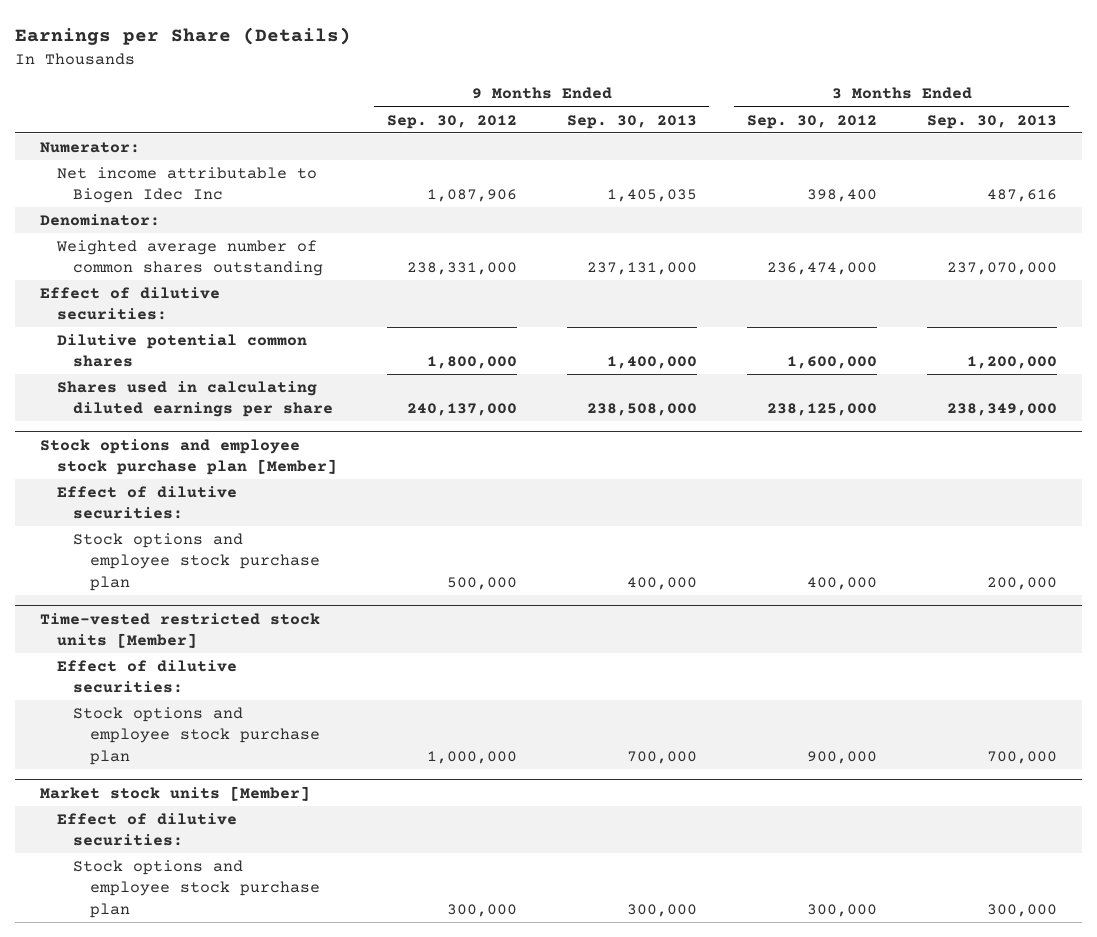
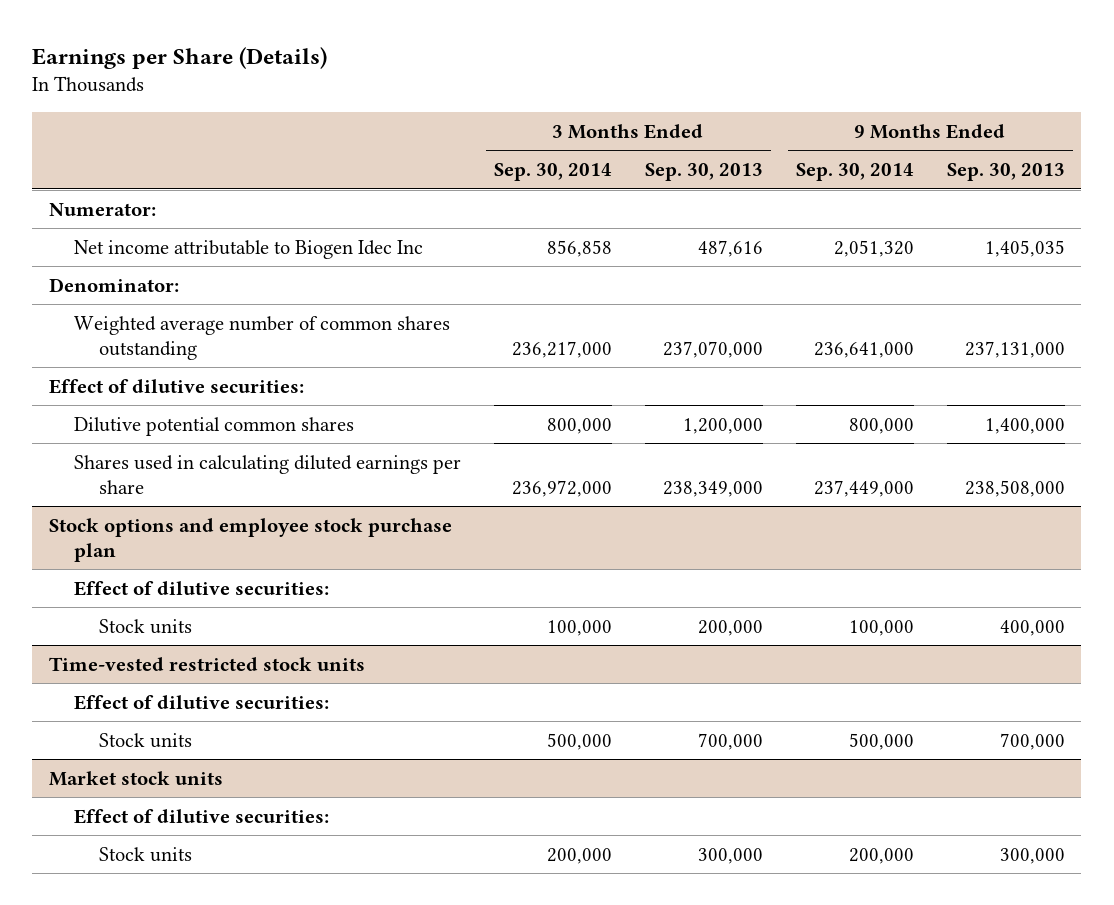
[386,114,517,129] Sep. 30, 2012 -> none
[746,114,877,129] Sep. 30, 2012 -> none
none -> [493,163,612,182] Sep. 30, 2014
none -> [795,163,914,182] Sep. 30, 2014
[40,438,337,475] Stock options and employee stock purchase plan [Member] -> [48,517,452,562] Stock options and employee stock purchase plan
[73,532,320,591] Stock options and employee stock purchase plan -> [98,618,192,634] Stock units
[40,612,321,648] Time-vested restricted stock units [Member] -> [48,656,365,671] Time-vested restricted stock units
[73,706,320,765] Stock options and employee stock purchase plan -> [98,732,192,748] Stock units
[40,785,311,801] Market stock units [Member] -> [48,770,223,786] Market stock units
[73,859,320,918] Stock options and employee stock purchase plan -> [98,846,192,862] Stock units

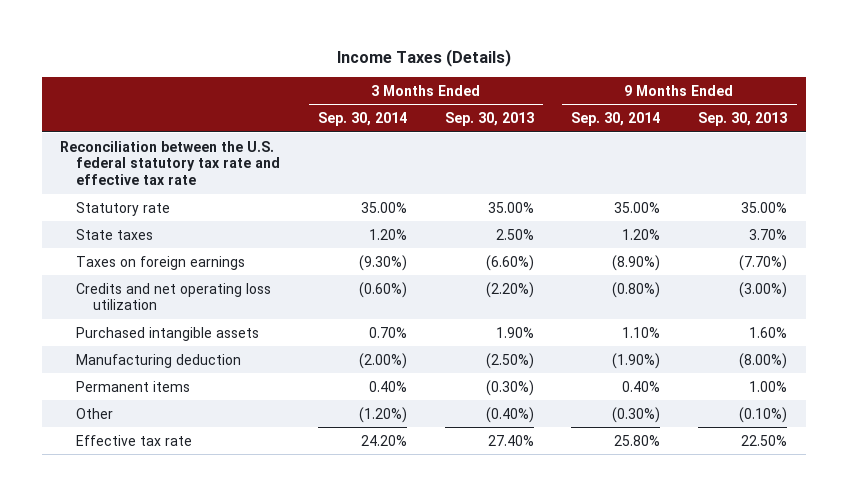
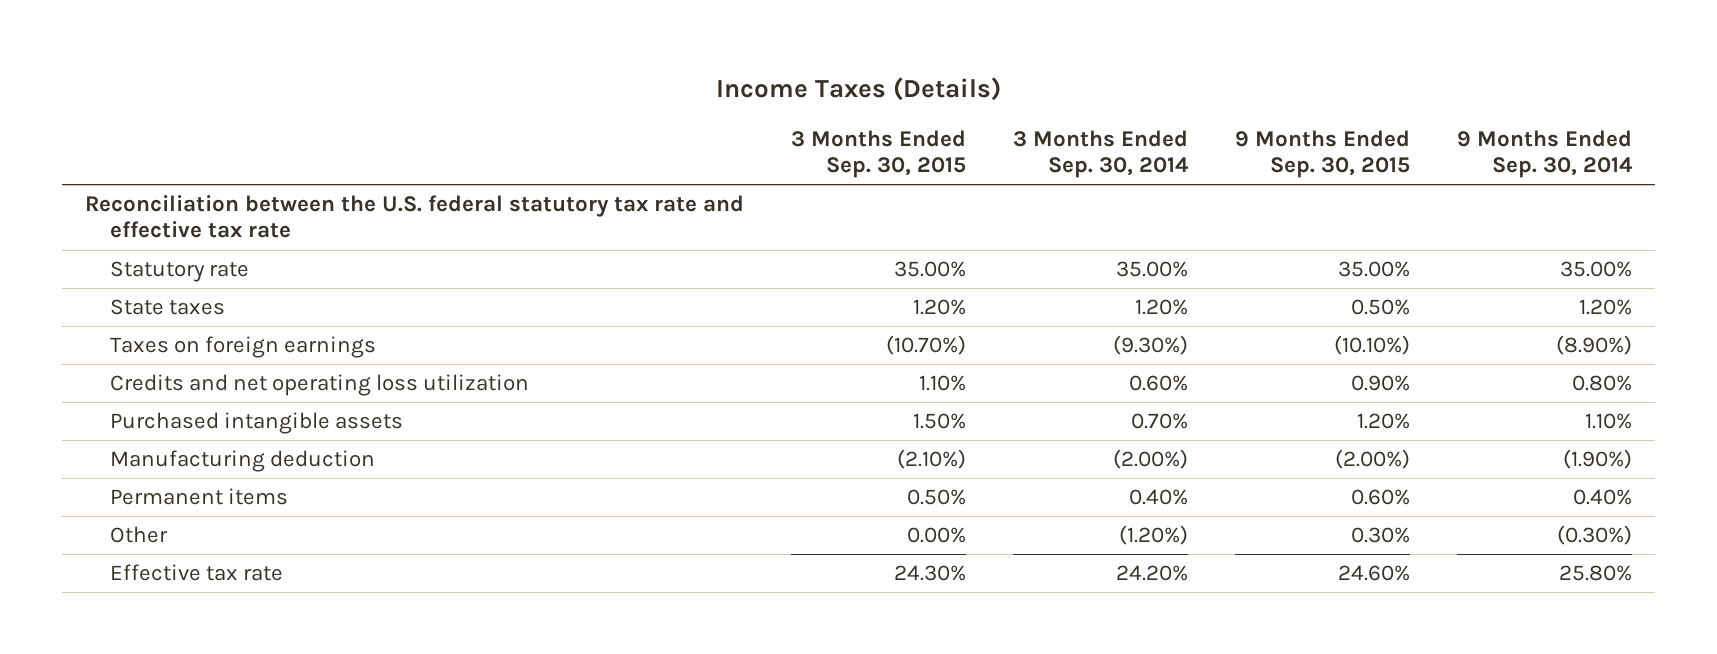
[444,112,534,127] Sep. 30, 2013 -> none
[698,112,788,127] Sep. 30, 2013 -> none
none -> [791,129,967,179] 3 Months Ended Sep. 30, 2015
none -> [1234,129,1410,179] 9 Months Ended Sep. 30, 2015
[359,281,408,298] (0.60%) -> [1129,375,1189,392] 0.60%
[612,281,661,298] (0.80%) -> [1571,375,1632,392] 0.80%

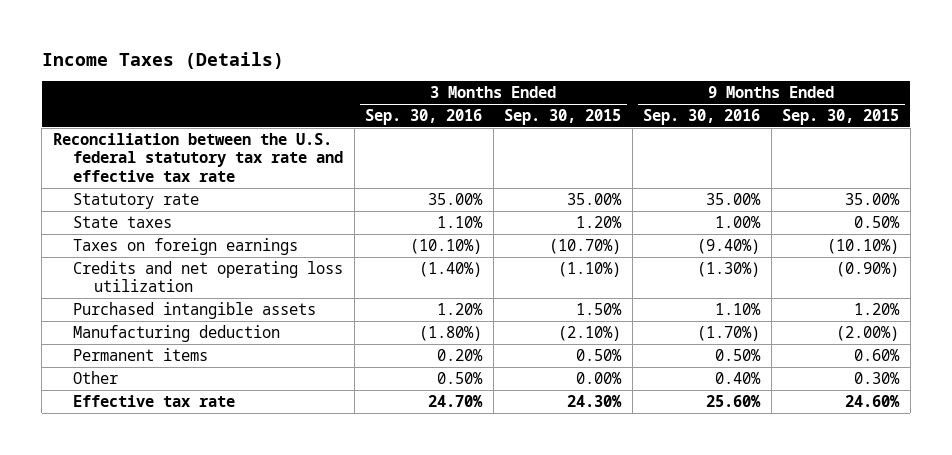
[1013,129,1190,179] 3 Months Ended Sep. 30, 2014 -> none
[1456,129,1633,179] 9 Months Ended Sep. 30, 2014 -> none
none -> [365,109,483,126] Sep. 30, 2016
none -> [643,109,761,126] Sep. 30, 2016
[919,375,967,392] 1.10% -> [558,261,622,277] (1.10%)
[1350,375,1410,392] 0.90% -> [836,261,900,277] (0.90%)

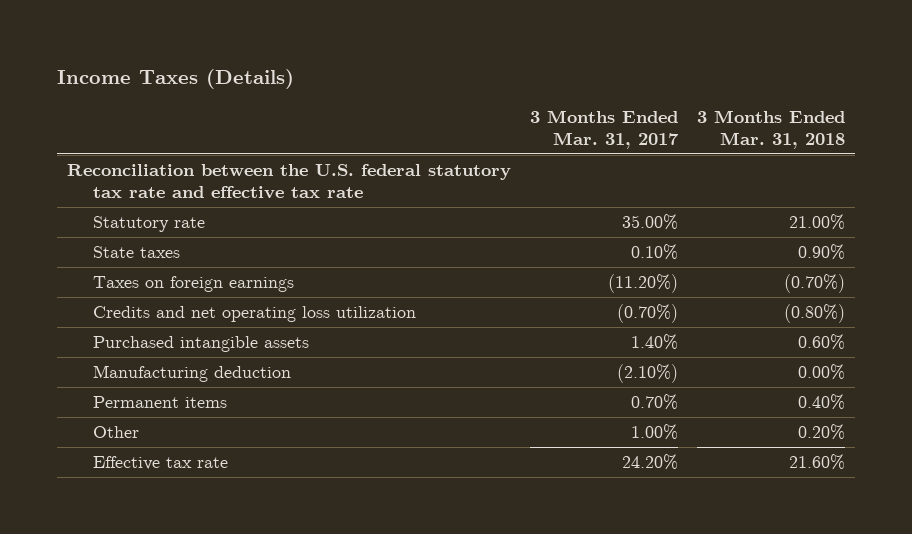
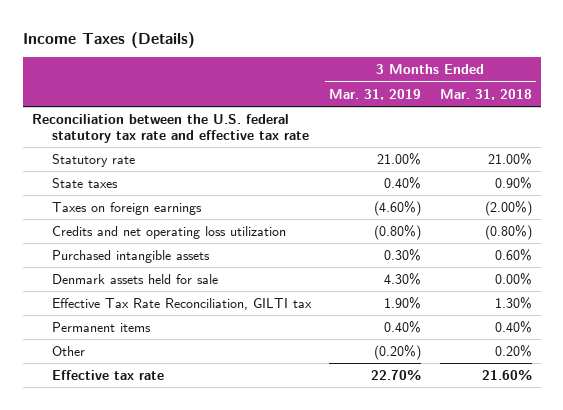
[530,109,680,149] 3 Months Ended Mar. 31, 2017 -> none
none -> [329,88,422,100] Mar. 31, 2019
[784,274,846,294] (0.70%) -> [484,200,532,216] (2.00%)
[92,365,291,383] Manufacturing deduction -> none
none -> [52,273,219,284] Denmark assets held for sale
none -> [52,297,313,310] Effective Tax Rate Reconciliation, GILTI tax

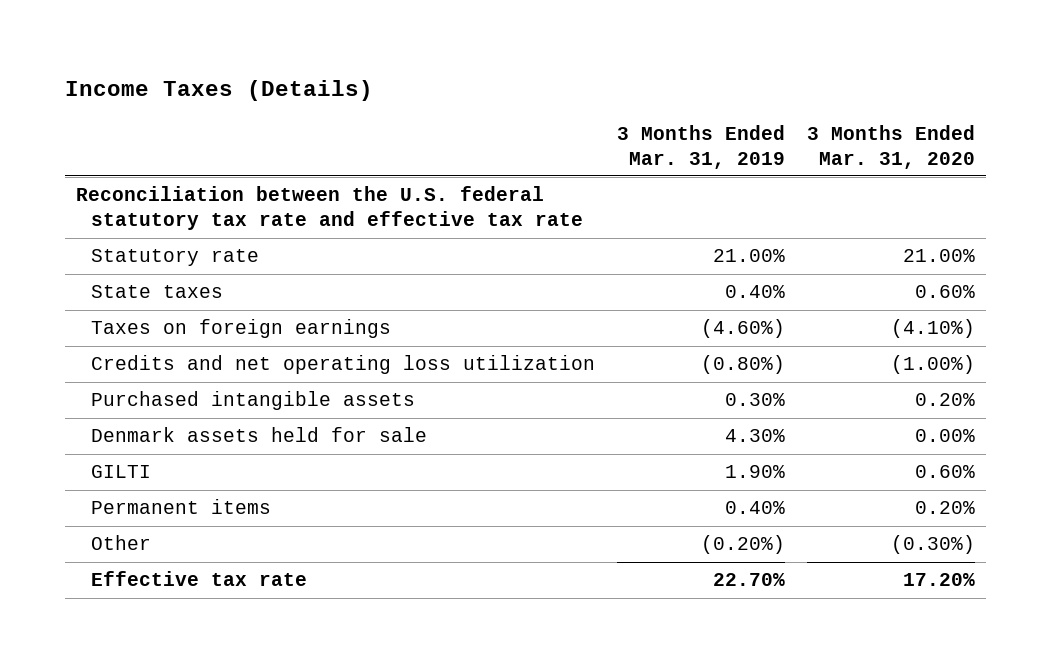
[439,88,532,100] Mar. 31, 2018 -> none
none -> [806,124,975,169] 3 Months Ended Mar. 31, 2020
[52,297,313,310] Effective Tax Rate Reconciliation, GILTI tax -> [91,465,152,479] GILTI

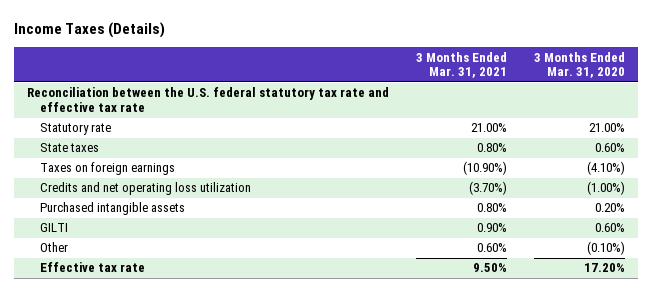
[617,124,786,169] 3 Months Ended Mar. 31, 2019 -> none
none -> [416,51,508,79] 3 Months Ended Mar. 31, 2021
[91,427,428,443] Denmark assets held for sale -> none
[91,499,272,515] Permanent items -> none
[890,535,975,555] (0.30%) -> [587,241,626,256] (0.10%)

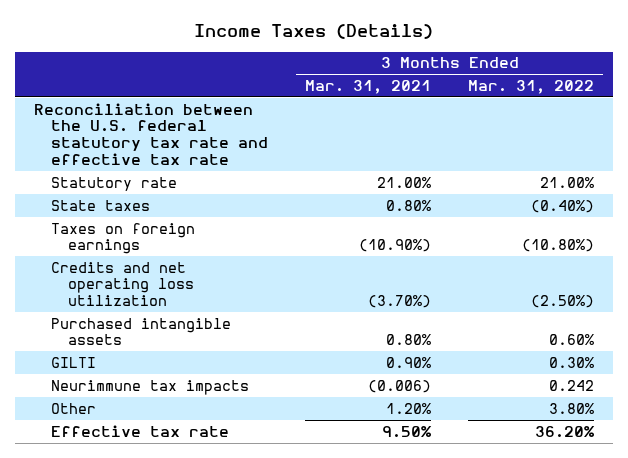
[534,51,626,79] 3 Months Ended Mar. 31, 2020 -> none
none -> [468,79,595,94] Mar. 31, 2022
none -> [50,379,249,395] Neurimmune tax impacts
[477,243,508,253] 0.60% -> [385,402,431,414] 1.20%

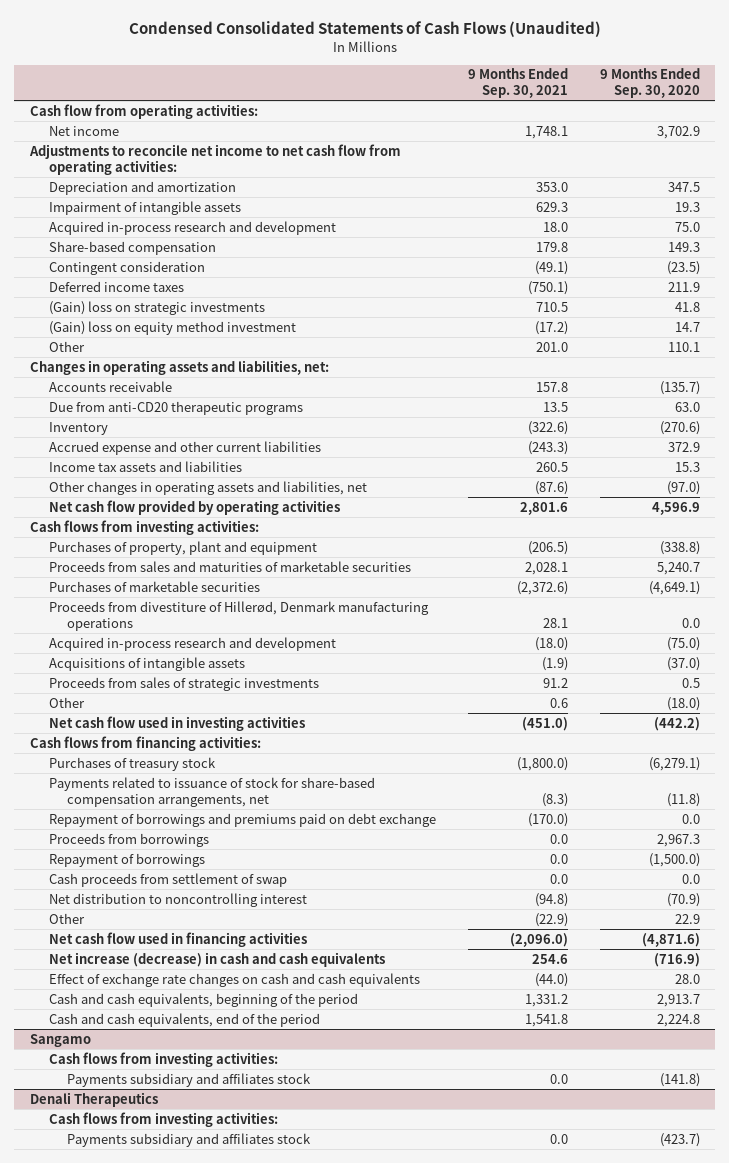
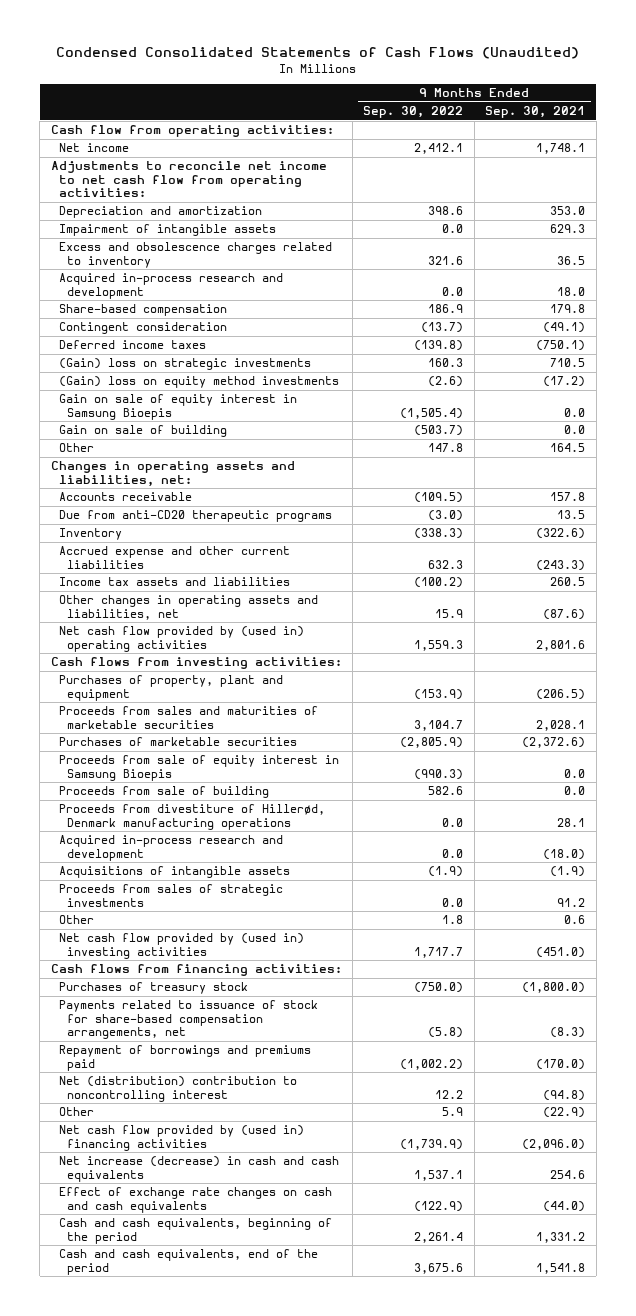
[599,68,700,99] 9 Months Ended Sep. 30, 2020 -> none
none -> [363,105,464,118] Sep. 30, 2022
none -> [59,242,333,268] Excess and obsolescence charges related to inventory
[48,320,296,335] (Gain) loss on equity method investment -> [59,376,340,389] (Gain) loss on equity method investments
none -> [59,394,298,420] Gain on sale of equity interest in Samsung Bioepis
none -> [59,425,228,438] Gain on sale of building
[535,341,568,352] 201.0 -> [550,443,586,453] 164.5
[48,499,340,515] Net cash flow provided by operating activities -> [59,626,305,652] Net cash flow provided by (used in) operating activities
none -> [59,755,340,781] Proceeds from sale of equity interest in Samsung Bioepis
none -> [59,786,270,799] Proceeds from sale of building
[48,715,305,731] Net cash flow used in investing activities -> [59,933,305,959] Net cash flow provided by (used in) investing activities
[48,812,436,827] Repayment of borrowings and premiums paid on debt exchange -> none
[48,832,209,847] Proceeds from borrowings -> none
[48,872,287,887] Cash proceeds from settlement of swap -> none
[48,852,205,867] Repayment of borrowings -> [59,1045,312,1071] Repayment of borrowings and premiums paid
[549,853,568,864] 0.0 -> [536,1058,586,1070] (170.0)
[48,892,307,907] Net distribution to noncontrolling interest -> [59,1076,298,1102] Net (distribution) contribution to noncontrolling interest
[48,931,307,947] Net cash flow used in financing activities -> [59,1125,305,1151] Net cash flow provided by (used in) financing activities
[29,1033,91,1047] Sangamo -> none
[48,1051,278,1067] Cash flows from investing activities: -> none
[67,1072,312,1087] Payments subsidiary and affiliates stock -> none
[29,1091,158,1107] Denali Therapeutics -> none
[48,1111,278,1127] Cash flows from investing activities: -> none
[67,1132,312,1147] Payments subsidiary and affiliates stock -> none

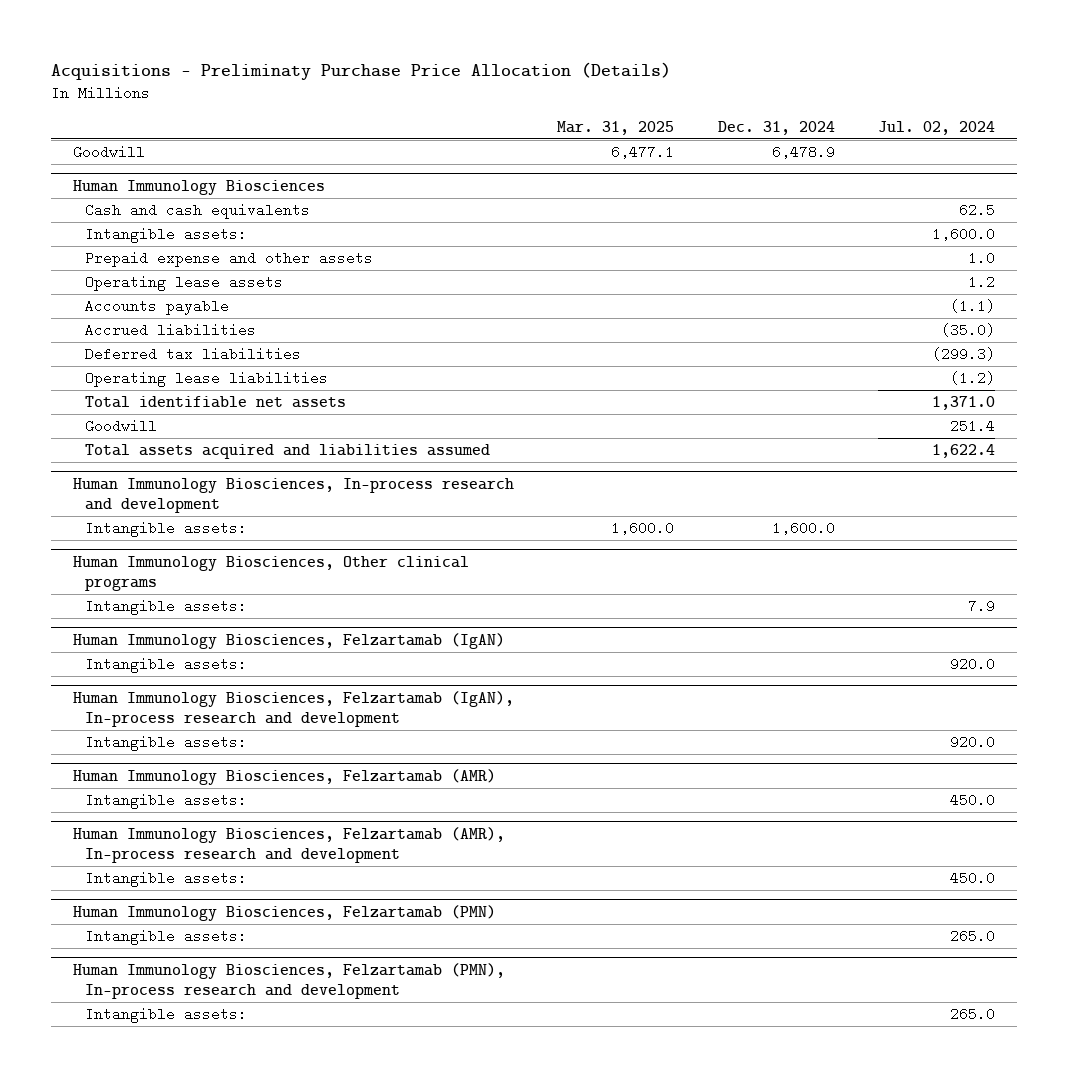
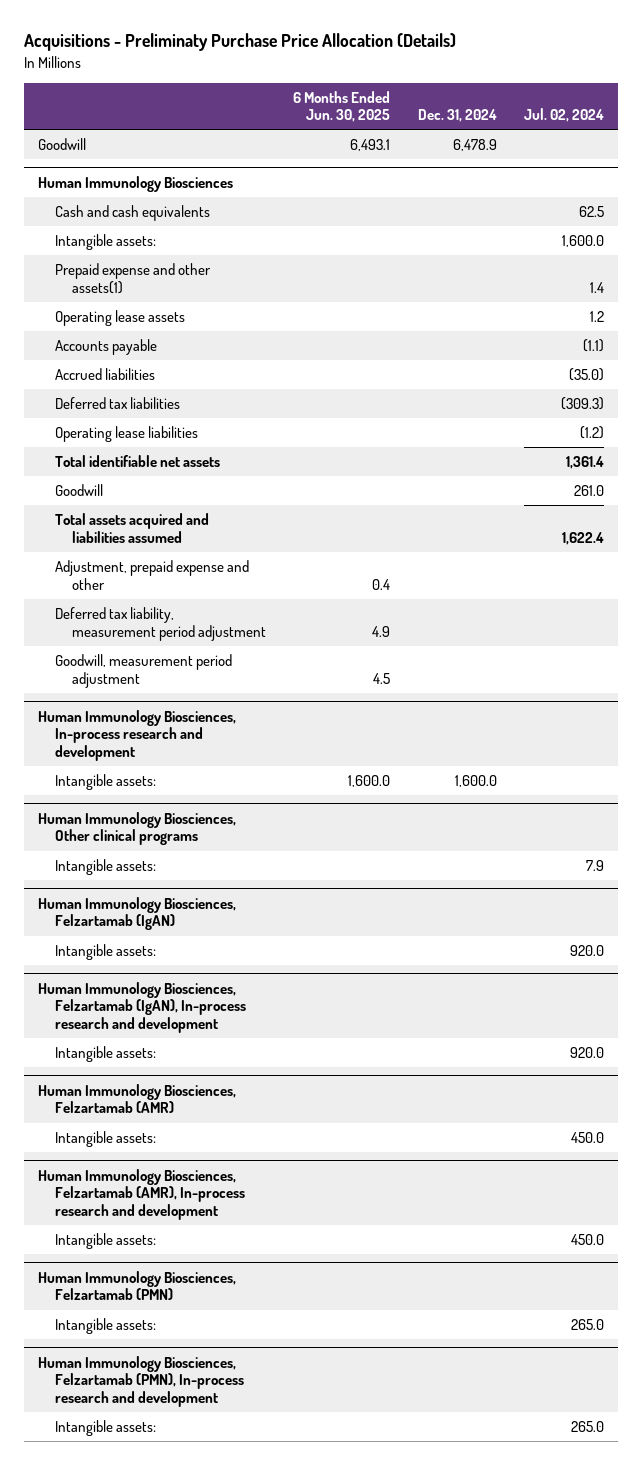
[557,120,675,135] Mar. 31, 2025 -> none
none -> [293,90,391,123] 6 Months Ended Jun. 30, 2025
[85,251,374,268] Prepaid expense and other assets -> [54,263,211,294] Prepaid expense and other assets(1)
[968,251,996,266] 1.0 -> [590,281,605,293] 1.4
[932,347,996,362] (299.3) -> [561,397,605,411] (309.3)
[932,396,996,411] 1,371.0 -> [566,456,605,470] 1,361.4
[950,419,996,434] 251.4 -> [574,485,605,497] 261.0
none -> [54,560,249,590] Adjustment, prepaid expense and other
none -> [54,607,266,641] Deferred tax liability, measurement period adjustment
none -> [54,654,232,688] Goodwill, measurement period adjustment

